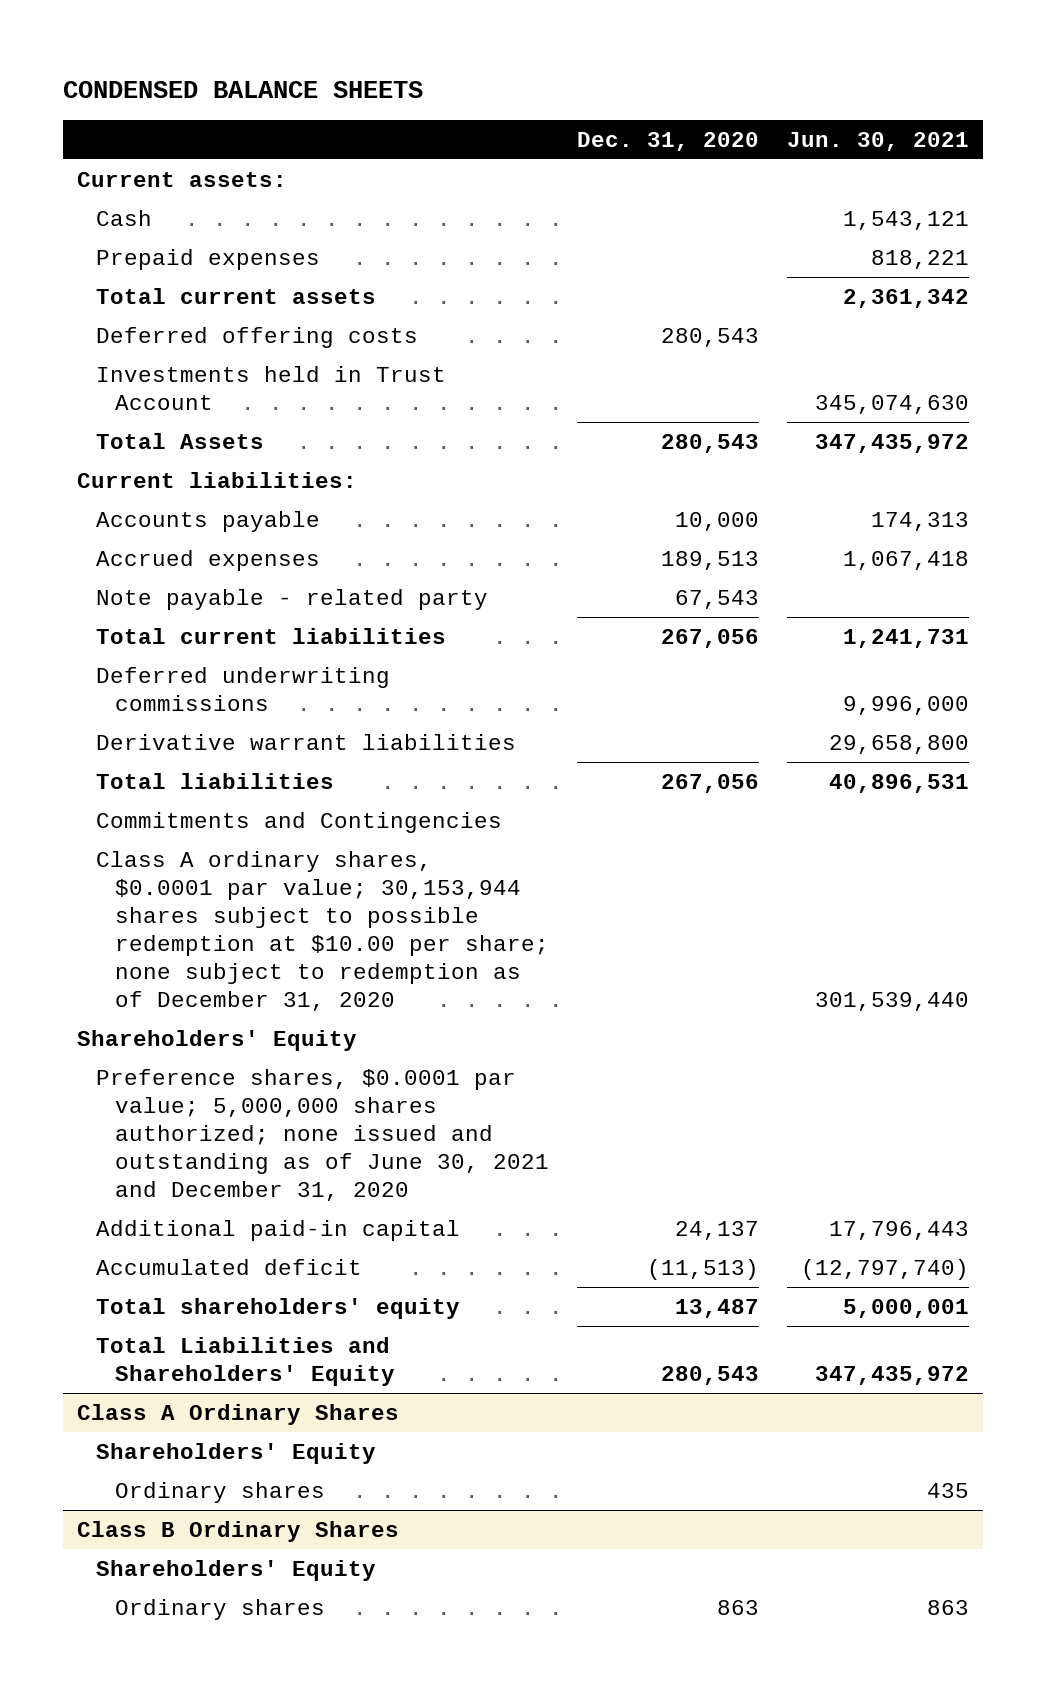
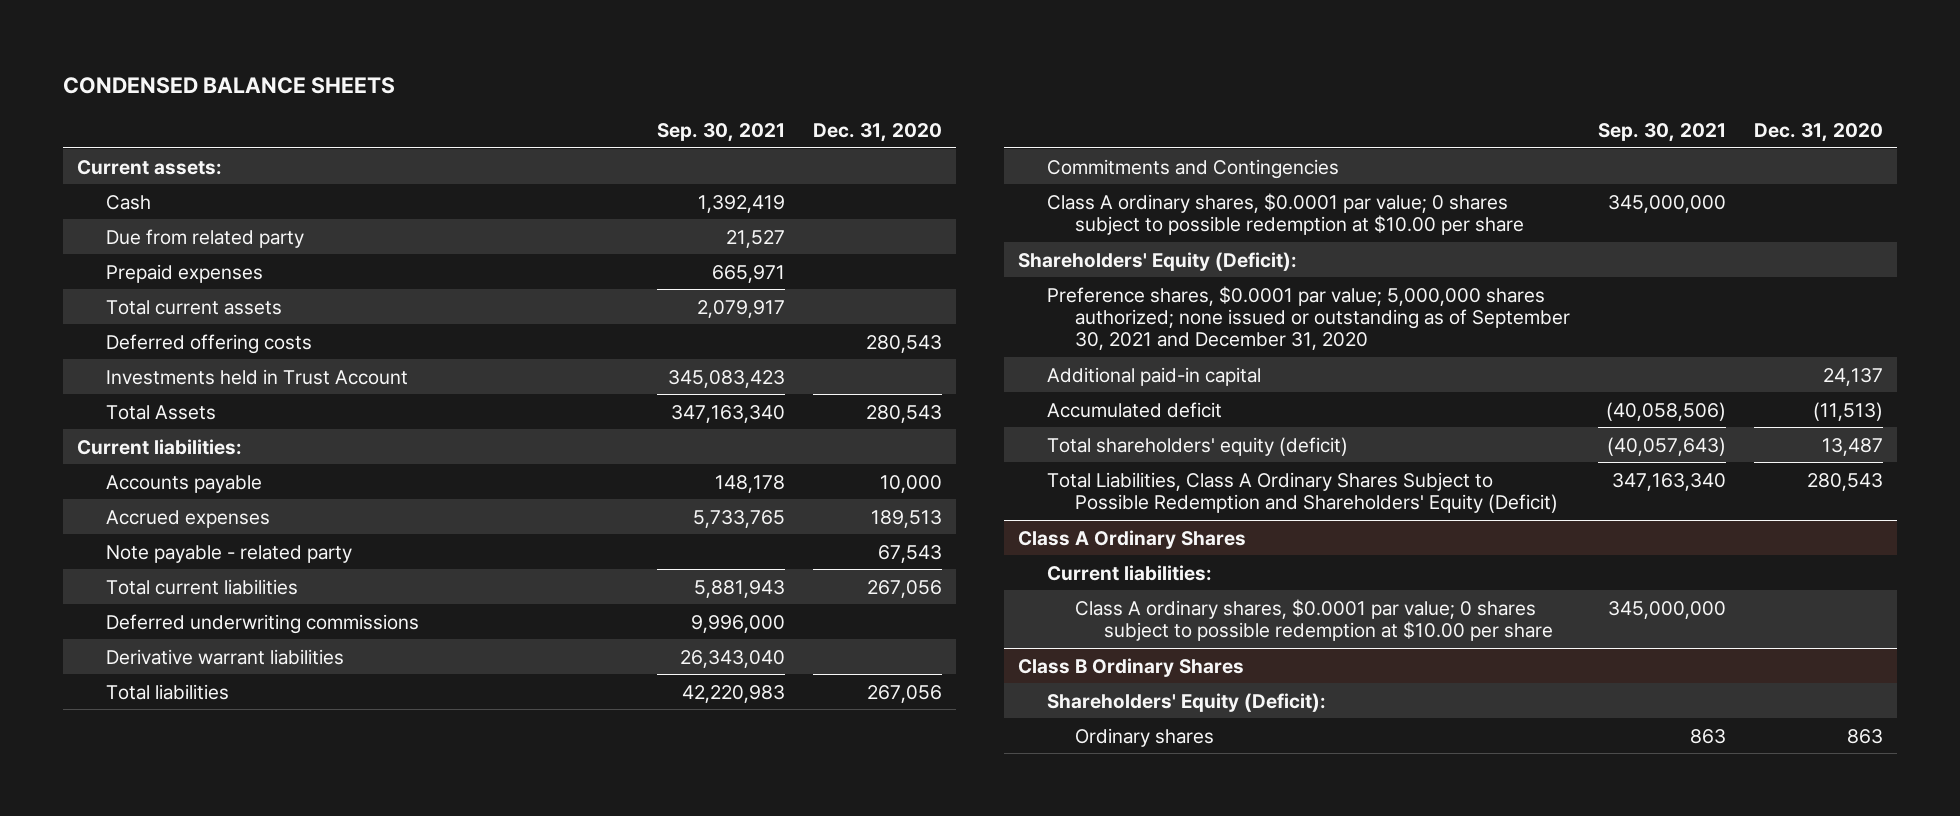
[787,132,970,152] Jun. 30, 2021 -> none
none -> [657,122,786,142] Sep. 30, 2021
none -> [105,228,304,248] Due from related party
[96,850,549,1011] Class A ordinary shares, $0.0001 par value; 30,153,944 shares subject to possible redemption at $10.00 per share; none subject to redemption as of December 31, 2020 -> [1046,192,1525,235] Class A ordinary shares, $0.0001 par value; 0 shares subject to possible redemption at $10.00 per share
[77,1029,358,1051] Shareholders' Equity -> [1018,251,1298,271] Shareholders' Equity (Deficit):
[96,1068,549,1201] Preference shares, $0.0001 par value; 5,000,000 shares authorized; none issued and outstanding as of June 30, 2021 and December 31, 2020 -> [1046,285,1571,350] Preference shares, $0.0001 par value; 5,000,000 shares authorized; none issued or outstanding as of September 30, 2021 and December 31, 2020
[96,1297,461,1319] Total shareholders' equity -> [1046,436,1348,456] Total shareholders' equity (deficit)
[96,1336,395,1386] Total Liabilities and Shareholders' Equity -> [1046,471,1559,513] Total Liabilities, Class A Ordinary Shares Subject to Possible Redemption and Shareholders' Equity (Deficit)
[96,1442,377,1464] Shareholders' Equity -> none
[114,1481,325,1503] Ordinary shares -> none
none -> [1046,564,1212,581] Current liabilities:
none -> [1075,598,1553,641] Class A ordinary shares, $0.0001 par value; 0 shares subject to possible redemption at $10.00 per share
[96,1559,377,1581] Shareholders' Equity -> [1046,692,1326,712] Shareholders' Equity (Deficit):

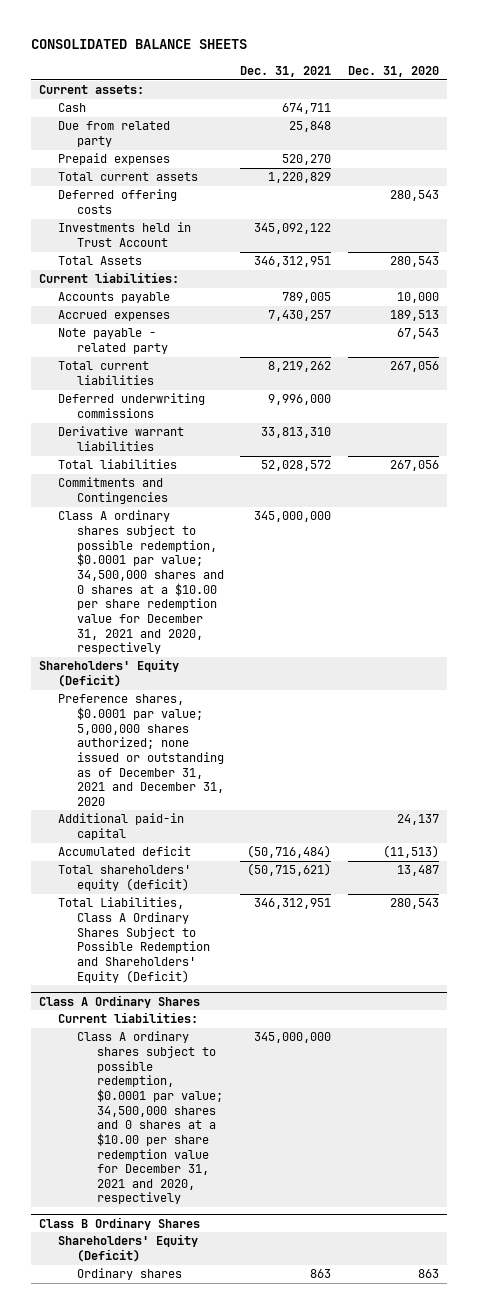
[63,77,396,95] CONDENSED BALANCE SHEETS -> [30,39,247,50] CONSOLIDATED BALANCE SHEETS
[657,122,786,142] Sep. 30, 2021 -> none
none -> [240,66,332,78] Dec. 31, 2021
[1046,192,1525,235] Class A ordinary shares, $0.0001 par value; 0 shares subject to possible redemption at $10.00 per share -> [58,510,225,655] Class A ordinary shares subject to possible redemption, $0.0001 par value; 34,500,000 shares and 0 shares at a $10.00 per share redemption value for December 31, 2021 and 2020, respectively
[1018,251,1298,271] Shareholders' Equity (Deficit): -> [38,659,179,688] Shareholders' Equity (Deficit)
[1046,285,1571,350] Preference shares, $0.0001 par value; 5,000,000 shares authorized; none issued or outstanding as of September 30, 2021 and December 31, 2020 -> [58,694,225,806] Preference shares, $0.0001 par value; 5,000,000 shares authorized; none issued or outstanding as of December 31, 2021 and December 31, 2020
[1075,598,1553,641] Class A ordinary shares, $0.0001 par value; 0 shares subject to possible redemption at $10.00 per share -> [77,1031,223,1205] Class A ordinary shares subject to possible redemption, $0.0001 par value; 34,500,000 shares and 0 shares at a $10.00 per share redemption value for December 31, 2021 and 2020, respectively
[1046,692,1326,712] Shareholders' Equity (Deficit): -> [58,1234,199,1263] Shareholders' Equity (Deficit)

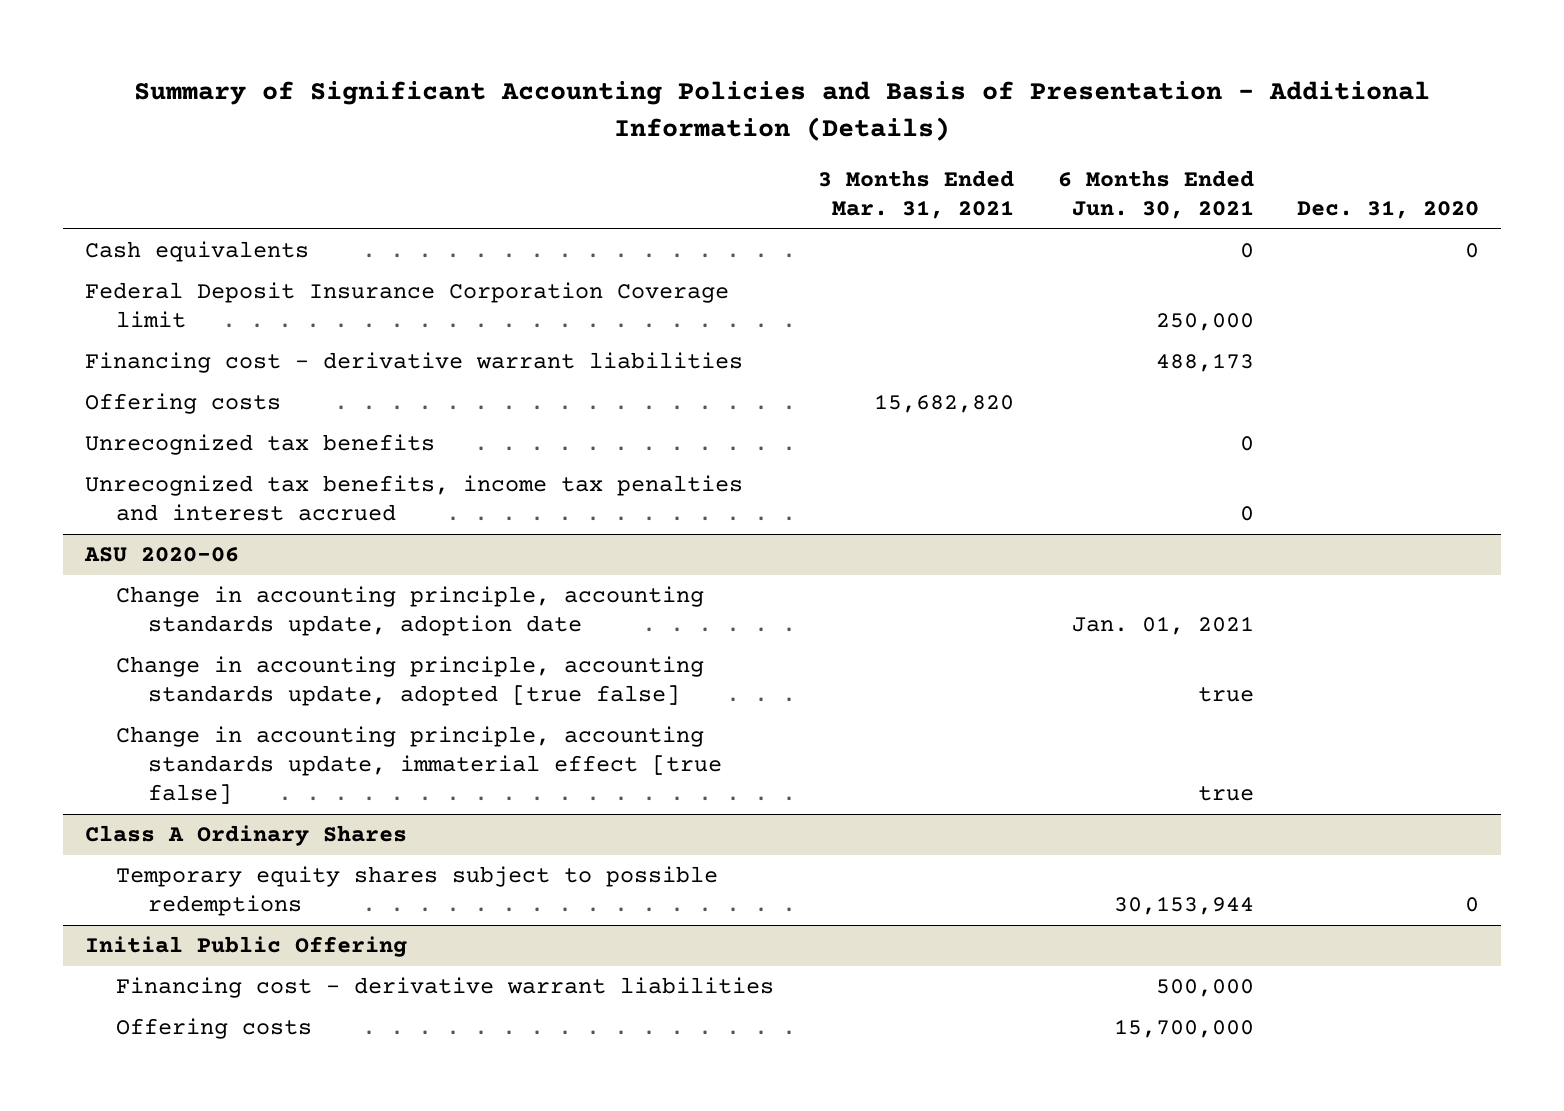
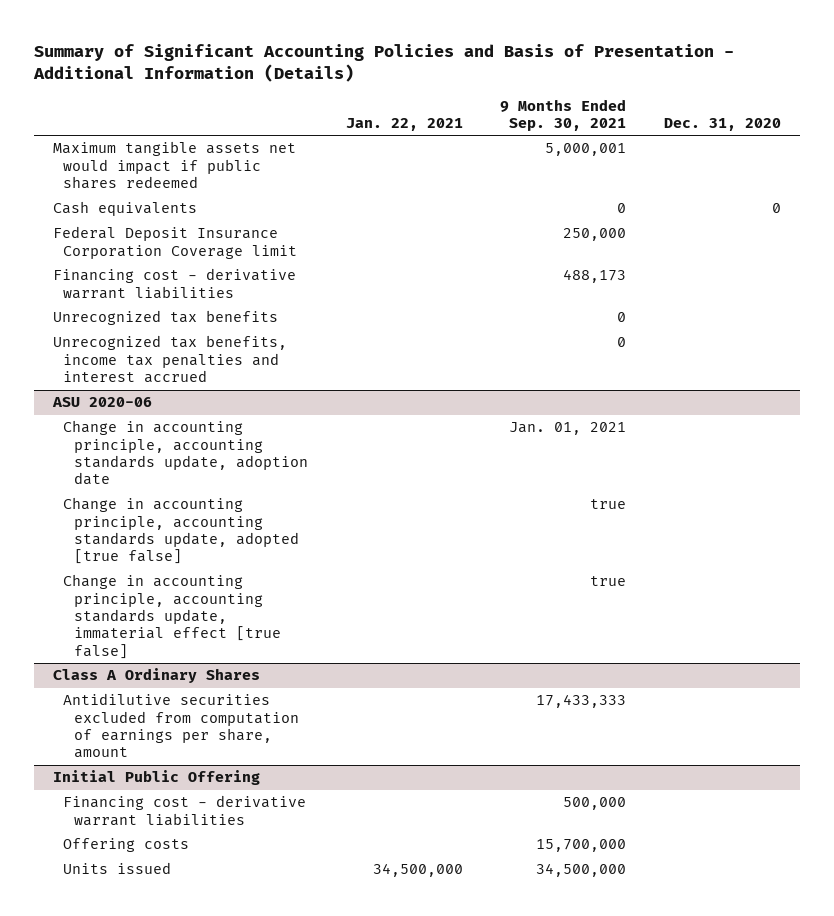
[818,170,1015,220] 3 Months Ended Mar. 31, 2021 -> none
[1057,170,1254,220] 6 Months Ended Jun. 30, 2021 -> none
none -> [345,117,463,131] Jan. 22, 2021
none -> [500,98,627,131] 9 Months Ended Sep. 30, 2021
none -> [53,141,297,190] Maximum tangible assets net would impact if public shares redeemed
[84,393,281,415] Offering costs -> none
[116,866,719,917] Temporary equity shares subject to possible redemptions -> none
none -> [63,693,299,759] Antidilutive securities excluded from computation of earnings per share, amount
none -> [63,862,172,875] Units issued

